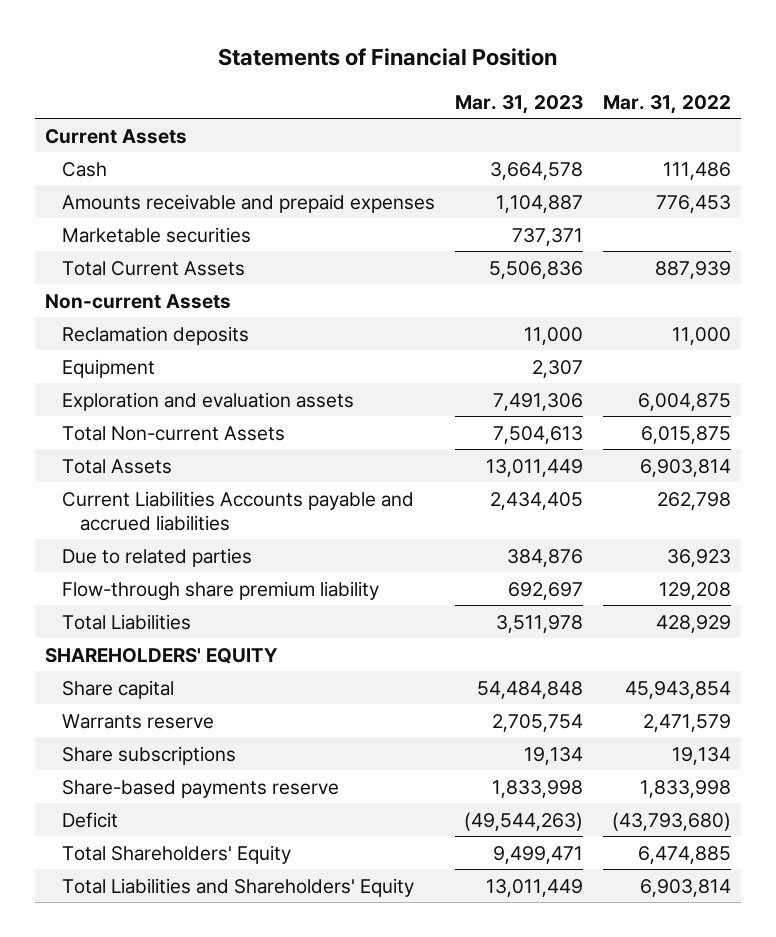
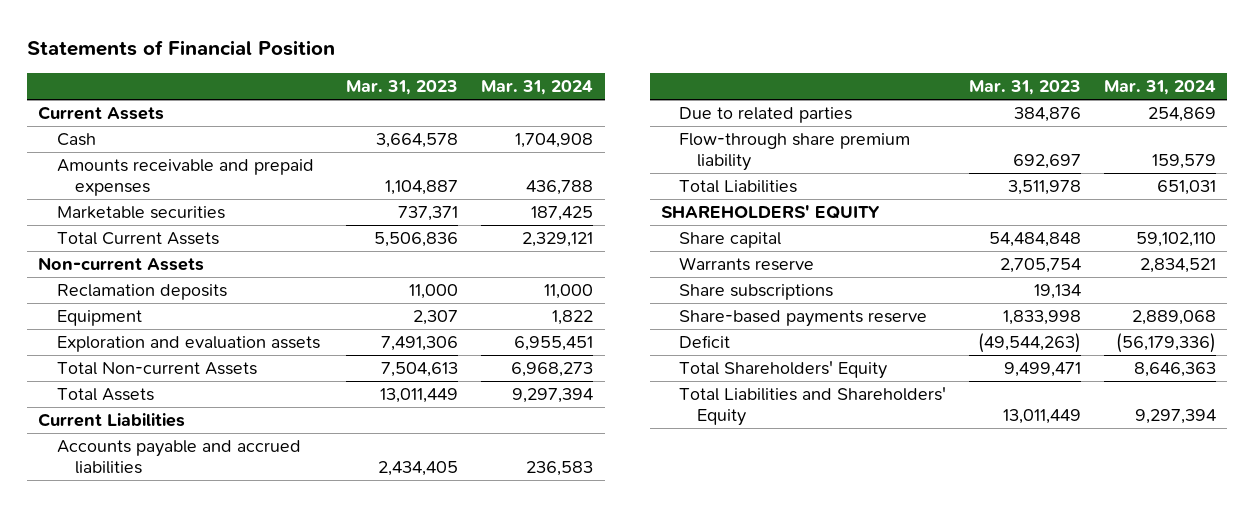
[602,94,731,114] Mar. 31, 2022 -> none
none -> [481,79,594,95] Mar. 31, 2024
none -> [38,413,186,428] Current Liabilities
[62,490,415,531] Current Liabilities Accounts payable and accrued liabilities -> [56,440,301,475] Accounts payable and accrued liabilities

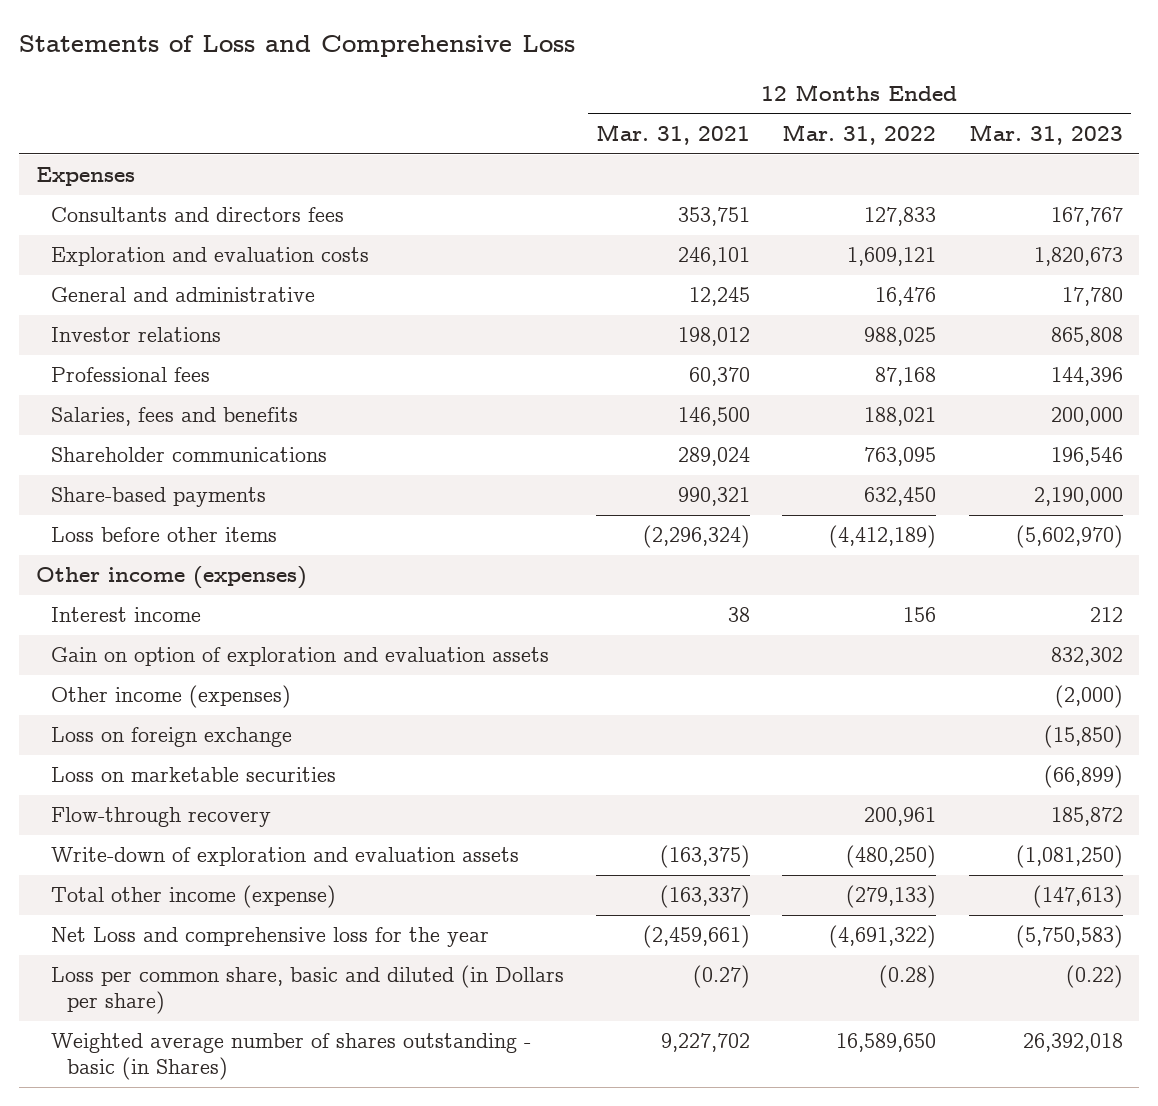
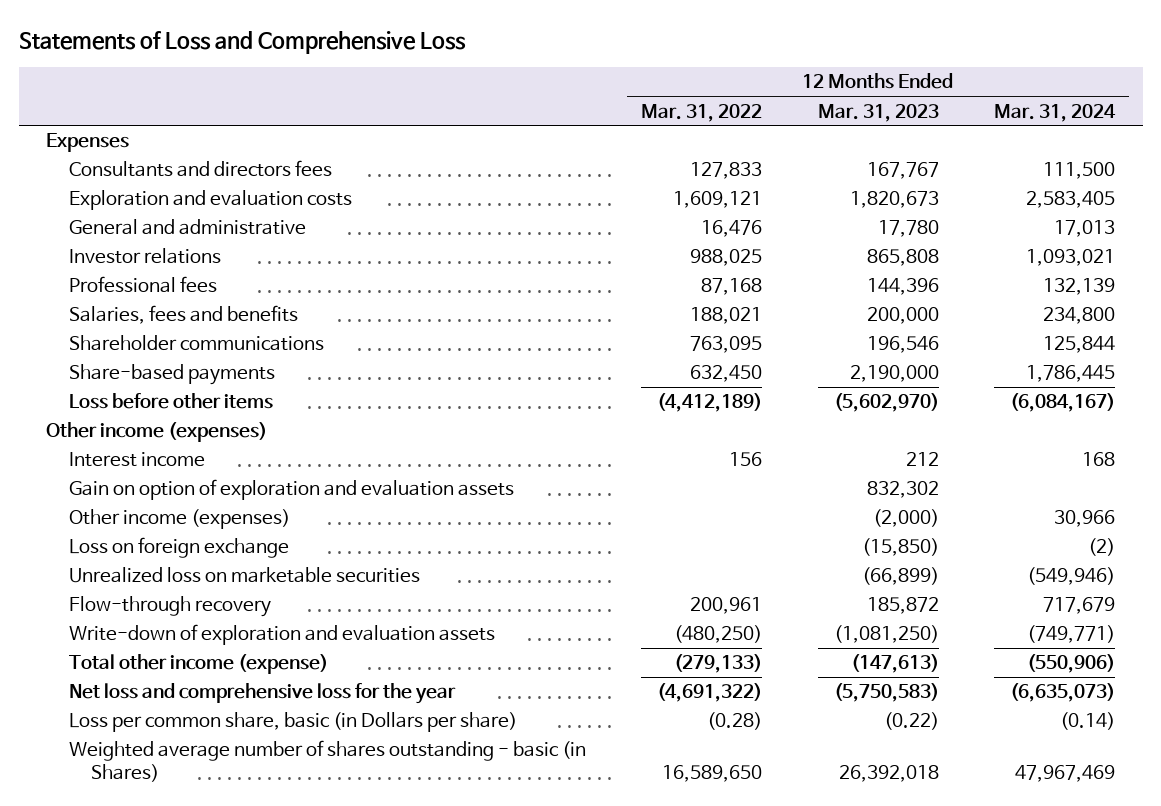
[596,123,751,145] Mar. 31, 2021 -> none
none -> [994,103,1117,122] Mar. 31, 2024
[51,767,337,783] Loss on marketable securities -> [68,567,420,584] Unrealized loss on marketable securities
[51,927,490,948] Net Loss and comprehensive loss for the year -> [68,683,456,705] Net loss and comprehensive loss for the year
[51,965,565,1014] Loss per common share, basic and diluted (in Dollars per share) -> [68,712,517,733] Loss per common share, basic (in Dollars per share)

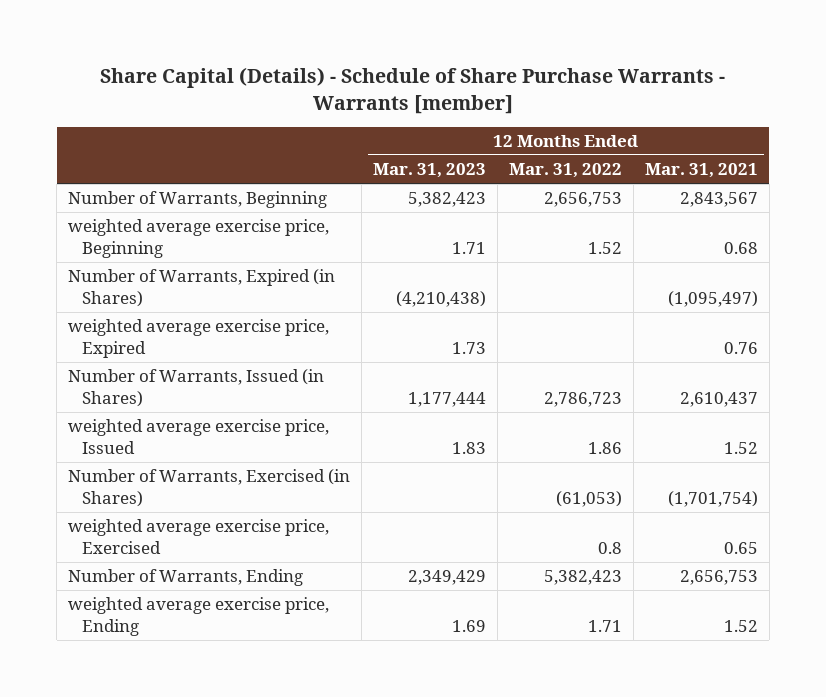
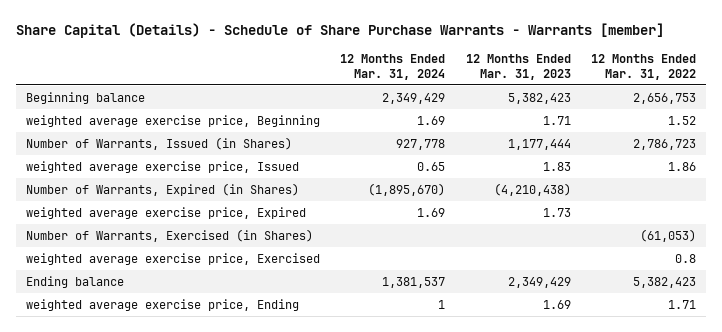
[644,163,758,179] Mar. 31, 2021 -> none
none -> [340,54,446,80] 12 Months Ended Mar. 31, 2024
[68,191,328,209] Number of Warrants, Beginning -> [26,91,146,104] Beginning balance
[68,269,336,307] Number of Warrants, Expired (in Shares) -> [26,182,300,196] Number of Warrants, Expired (in Shares)
[68,319,330,358] weighted average exercise price, Expired -> [26,206,307,219] weighted average exercise price, Expired
[68,569,304,587] Number of Warrants, Ending -> [26,275,125,288] Ending balance

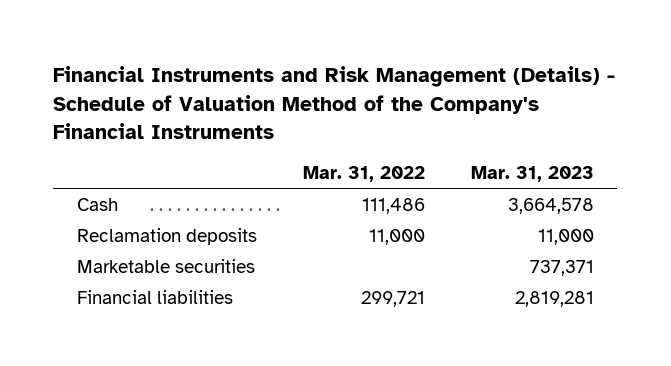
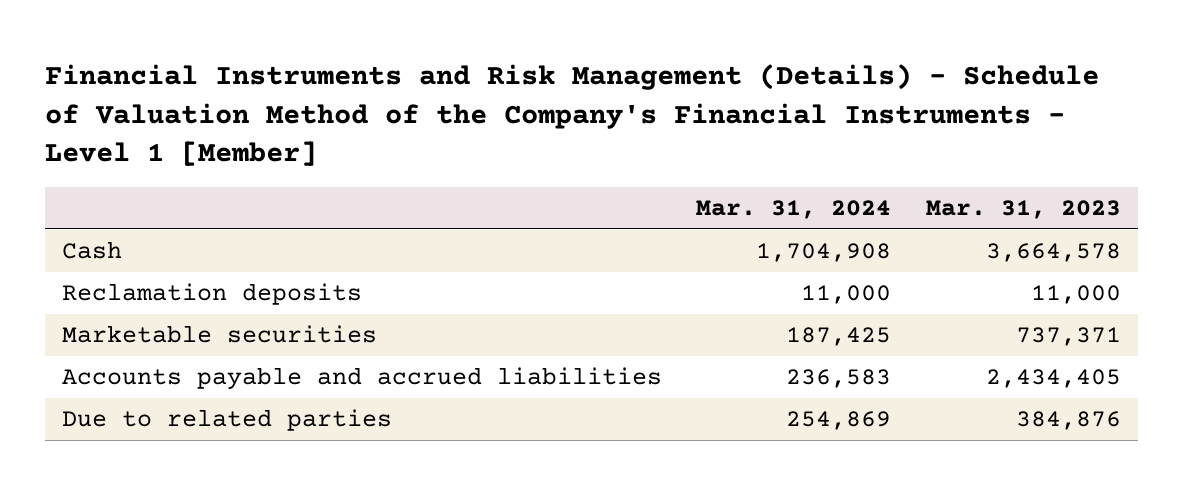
[53,66,616,140] Financial Instruments and Risk Management (Details) - Schedule of Valuation Method of the Company's Financial Instruments -> [44,63,1099,167] Financial Instruments and Risk Management (Details) - Schedule of Valuation Method of the Company's Financial Instruments - Level 1 [Member]
[302,166,425,183] Mar. 31, 2022 -> none
none -> [696,199,892,219] Mar. 31, 2024
[76,289,233,304] Financial liabilities -> none
none -> [61,367,662,391] Accounts payable and accrued liabilities
none -> [61,409,392,432] Due to related parties

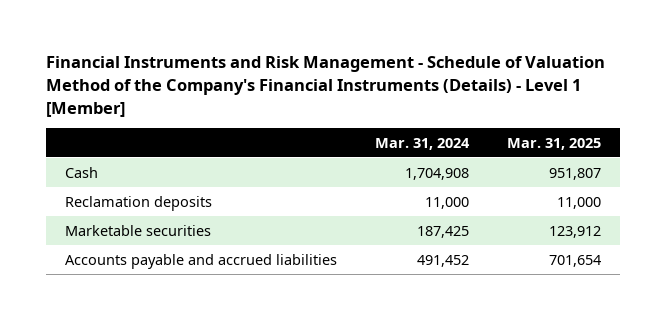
[44,63,1099,167] Financial Instruments and Risk Management (Details) - Schedule of Valuation Method of the Company's Financial Instruments - Level 1 [Member] -> [45,56,605,117] Financial Instruments and Risk Management - Schedule of Valuation Method of the Company's Financial Instruments (Details) - Level 1 [Member]
[926,199,1122,219] Mar. 31, 2023 -> none
none -> [507,137,602,150] Mar. 31, 2025
[61,409,392,432] Due to related parties -> none
[786,369,892,389] 236,583 -> [417,254,470,267] 491,452

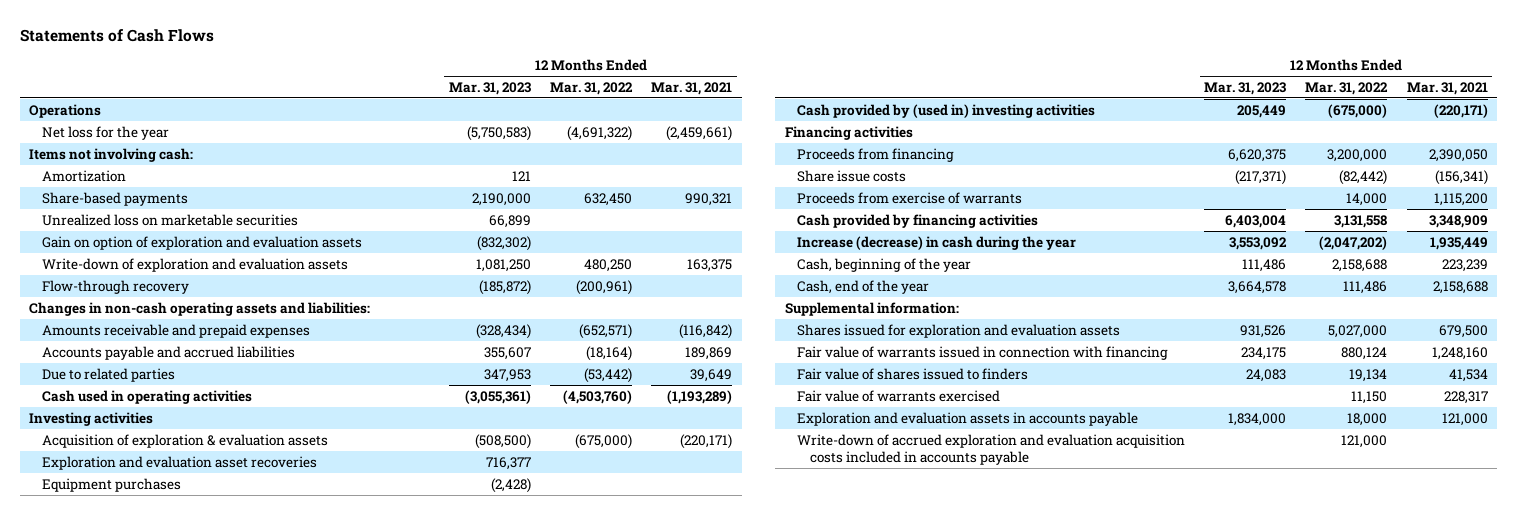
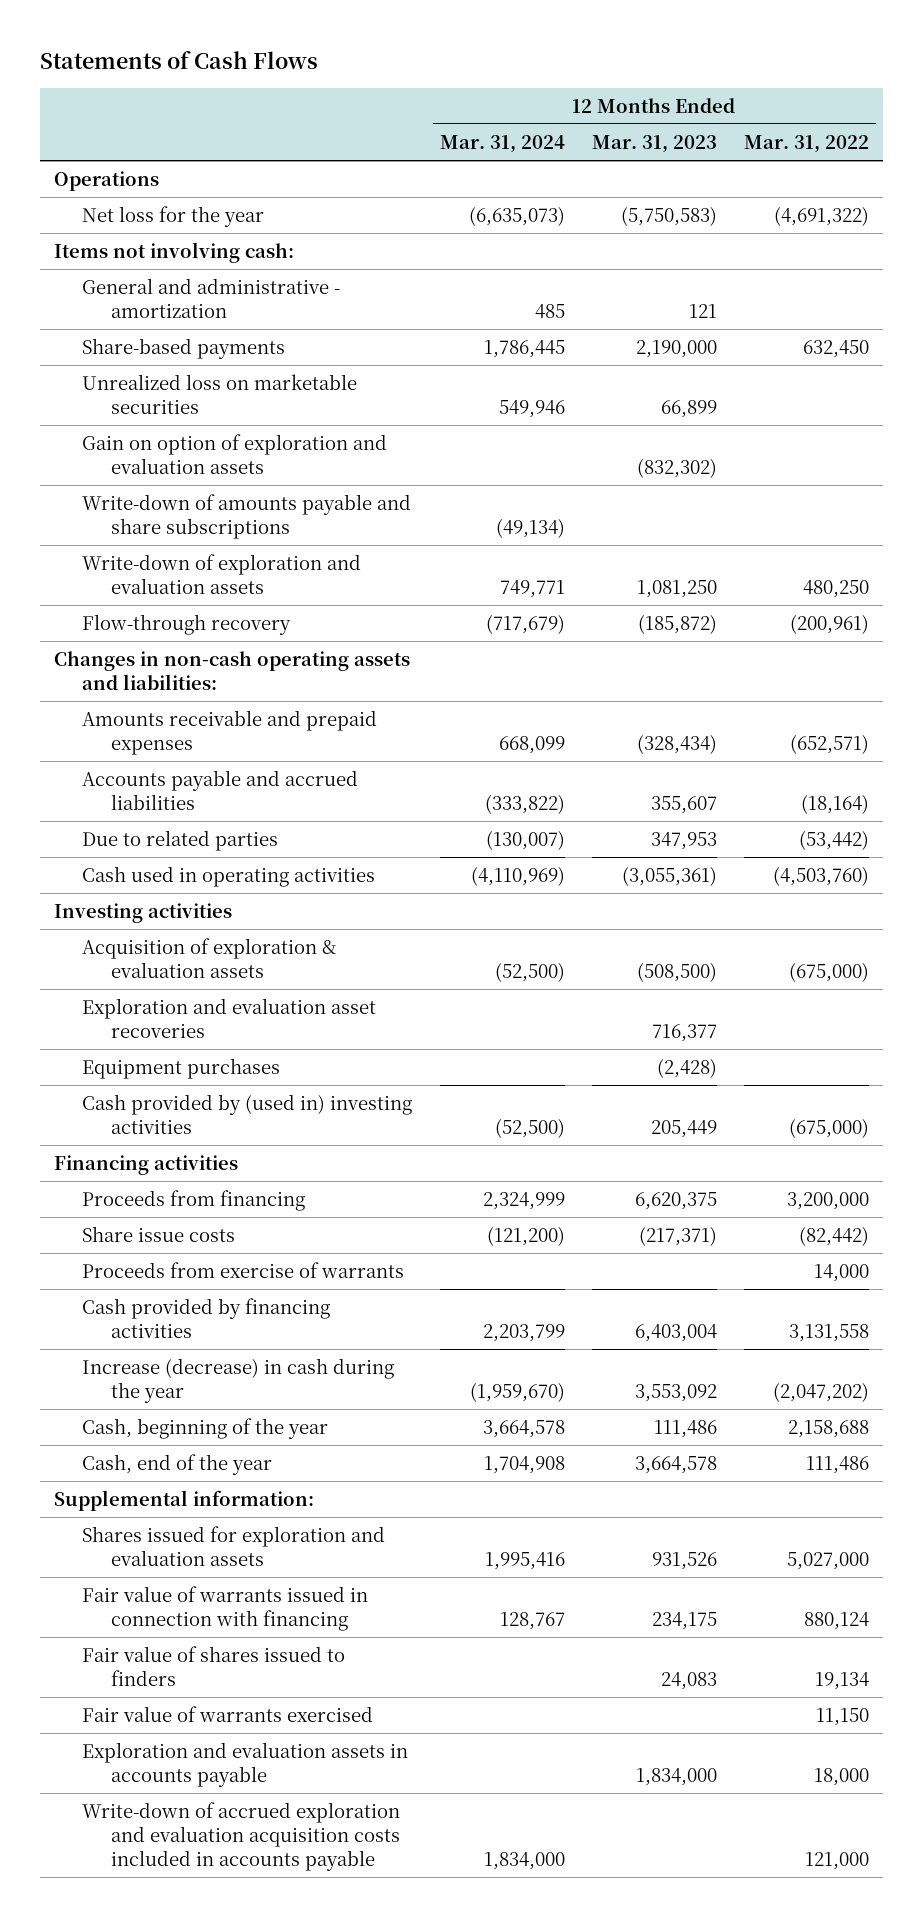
[651,81,733,95] Mar. 31, 2021 -> none
none -> [439,134,565,153] Mar. 31, 2024
[41,169,126,182] Amortization -> [82,277,341,318] General and administrative - amortization
none -> [82,493,412,539] Write-down of amounts payable and share subscriptions

